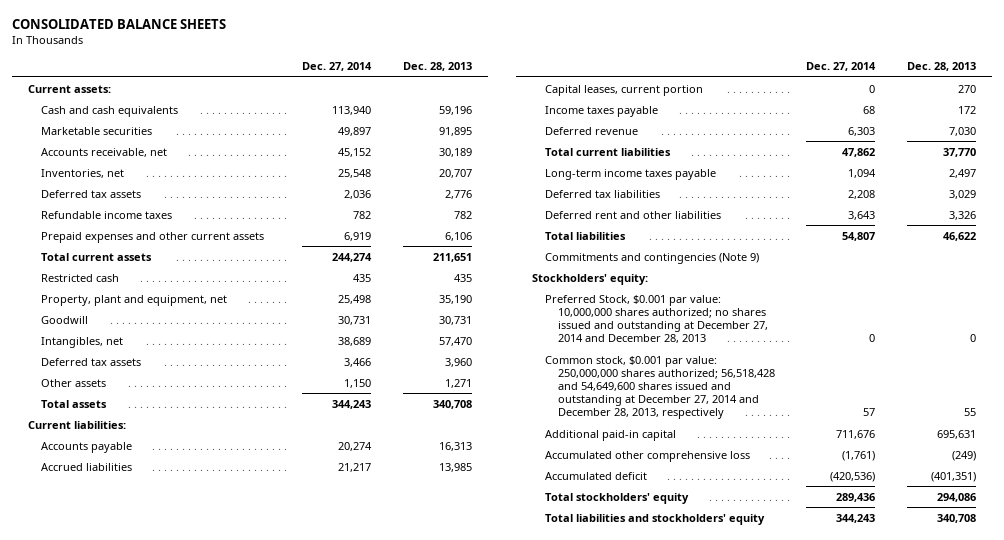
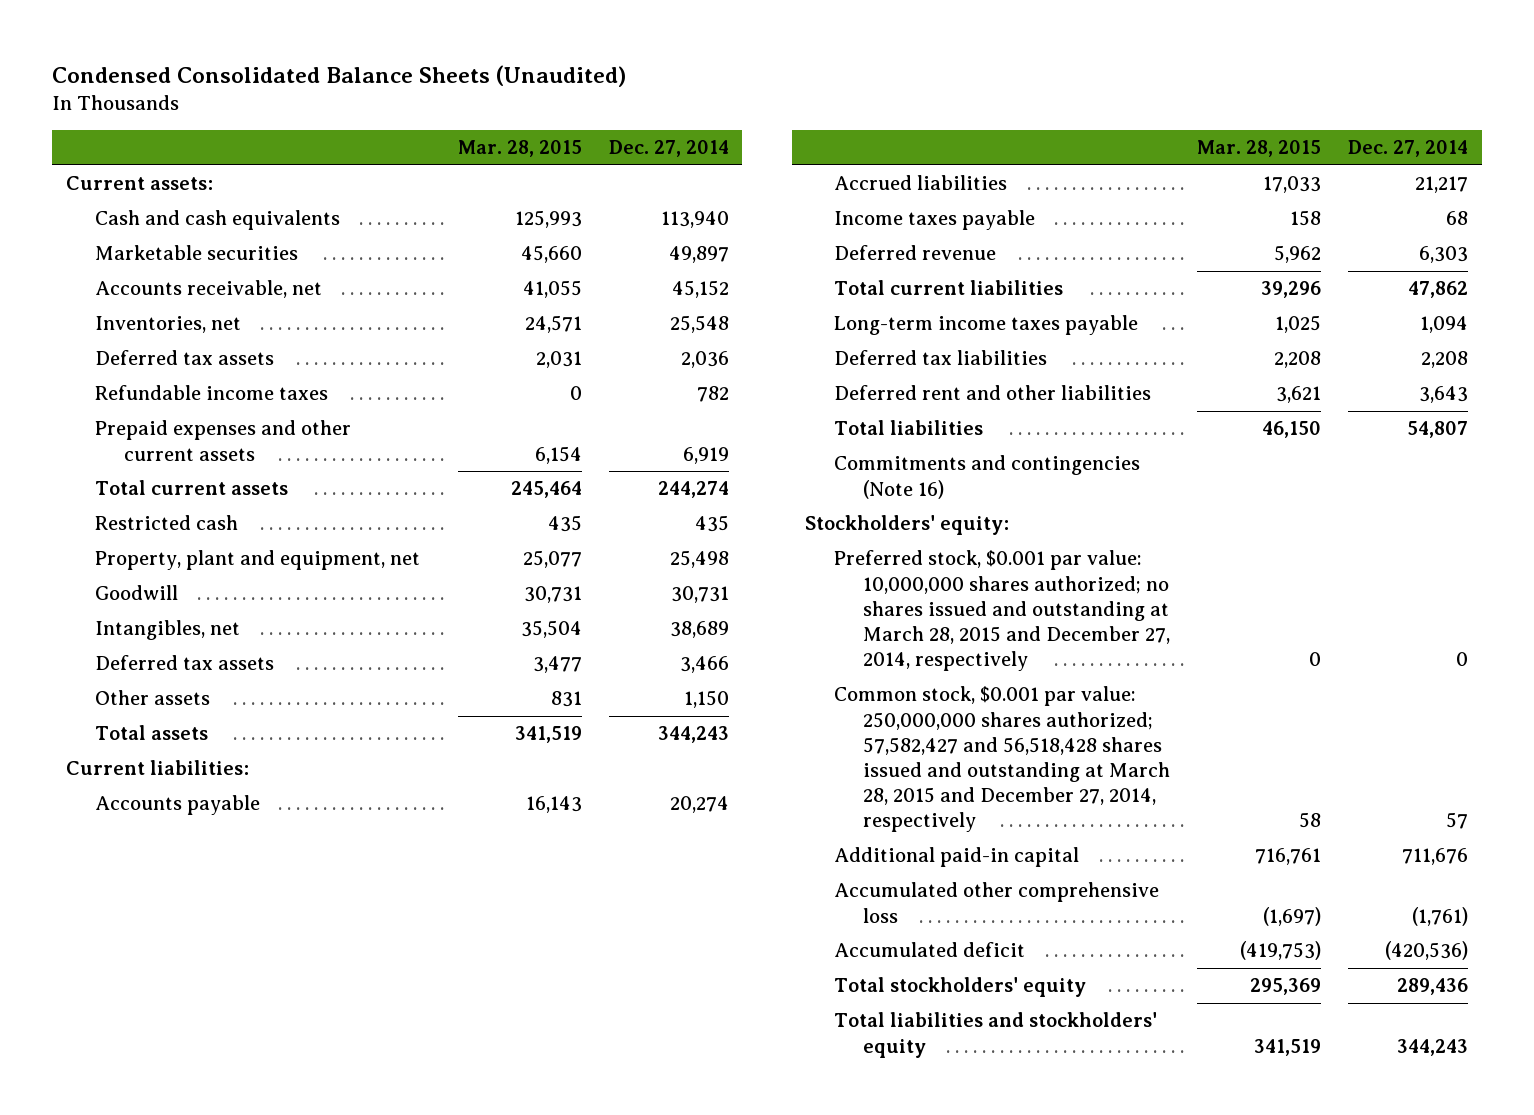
[11,19,226,30] CONSOLIDATED BALANCE SHEETS -> [52,65,627,88] Condensed Consolidated Balance Sheets (Unaudited)
[403,62,473,72] Dec. 28, 2013 -> none
none -> [457,140,582,158] Mar. 28, 2015
[544,84,703,96] Capital leases, current portion -> none
[544,252,759,264] Commitments and contingencies (Note 9) -> [834,455,1141,499] Commitments and contingencies (Note 16)
[544,294,768,344] Preferred Stock, $0.001 par value: 10,000,000 shares authorized; no shares issued and outstanding at December 27, 2014 and December 28, 2013 -> [834,550,1171,672] Preferred stock, $0.001 par value: 10,000,000 shares authorized; no shares issued and outstanding at March 28, 2015 and December 27, 2014, respectively
[544,355,775,420] Common stock, $0.001 par value: 250,000,000 shares authorized; 56,518,428 and 54,649,600 shares issued and outstanding at December 27, 2014 and December 28, 2013, respectively -> [834,686,1171,833] Common stock, $0.001 par value: 250,000,000 shares authorized; 57,582,427 and 56,518,428 shares issued and outstanding at March 28, 2015 and December 27, 2014, respectively

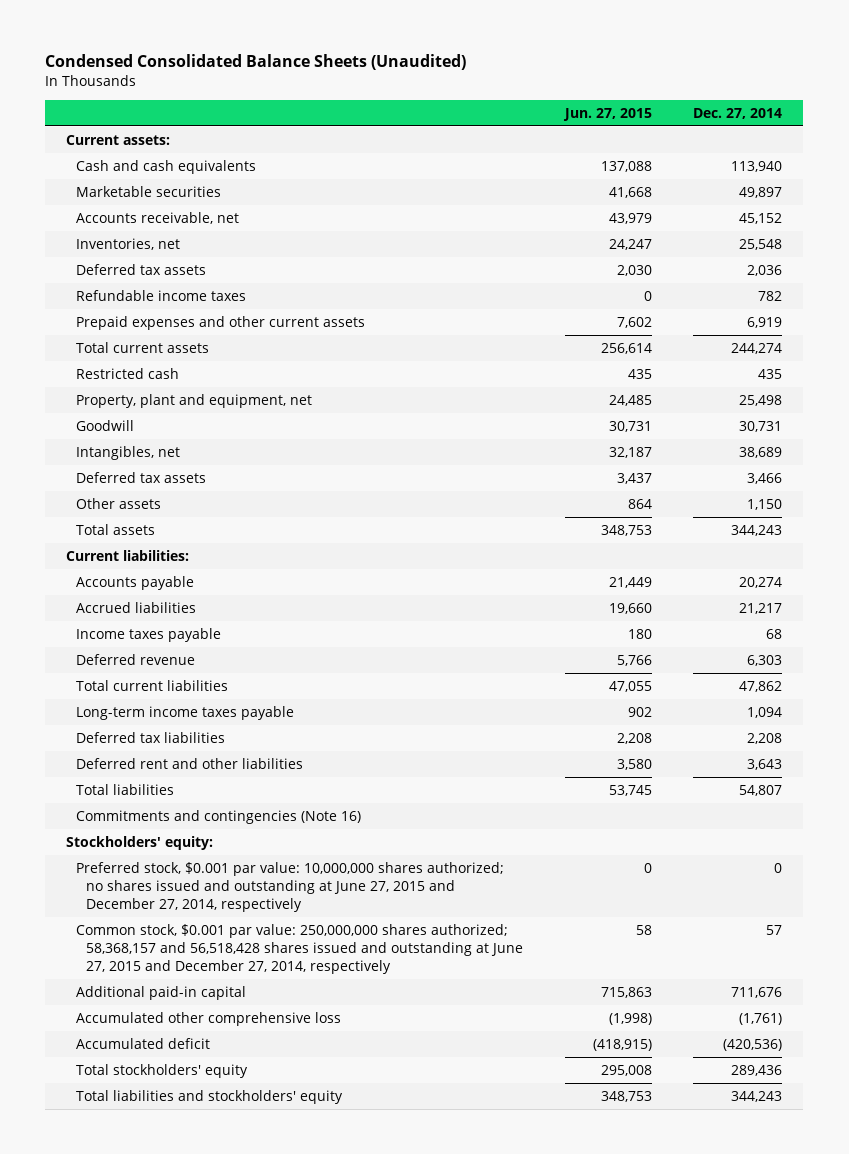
[457,140,582,158] Mar. 28, 2015 -> none
none -> [562,107,652,121] Jun. 27, 2015
[834,550,1171,672] Preferred stock, $0.001 par value: 10,000,000 shares authorized; no shares issued and outstanding at March 28, 2015 and December 27, 2014, respectively -> [76,862,505,913] Preferred stock, $0.001 par value: 10,000,000 shares authorized; no shares issued and outstanding at June 27, 2015 and December 27, 2014, respectively
[834,686,1171,833] Common stock, $0.001 par value: 250,000,000 shares authorized; 57,582,427 and 56,518,428 shares issued and outstanding at March 28, 2015 and December 27, 2014, respectively -> [76,924,523,975] Common stock, $0.001 par value: 250,000,000 shares authorized; 58,368,157 and 56,518,428 shares issued and outstanding at June 27, 2015 and December 27, 2014, respectively

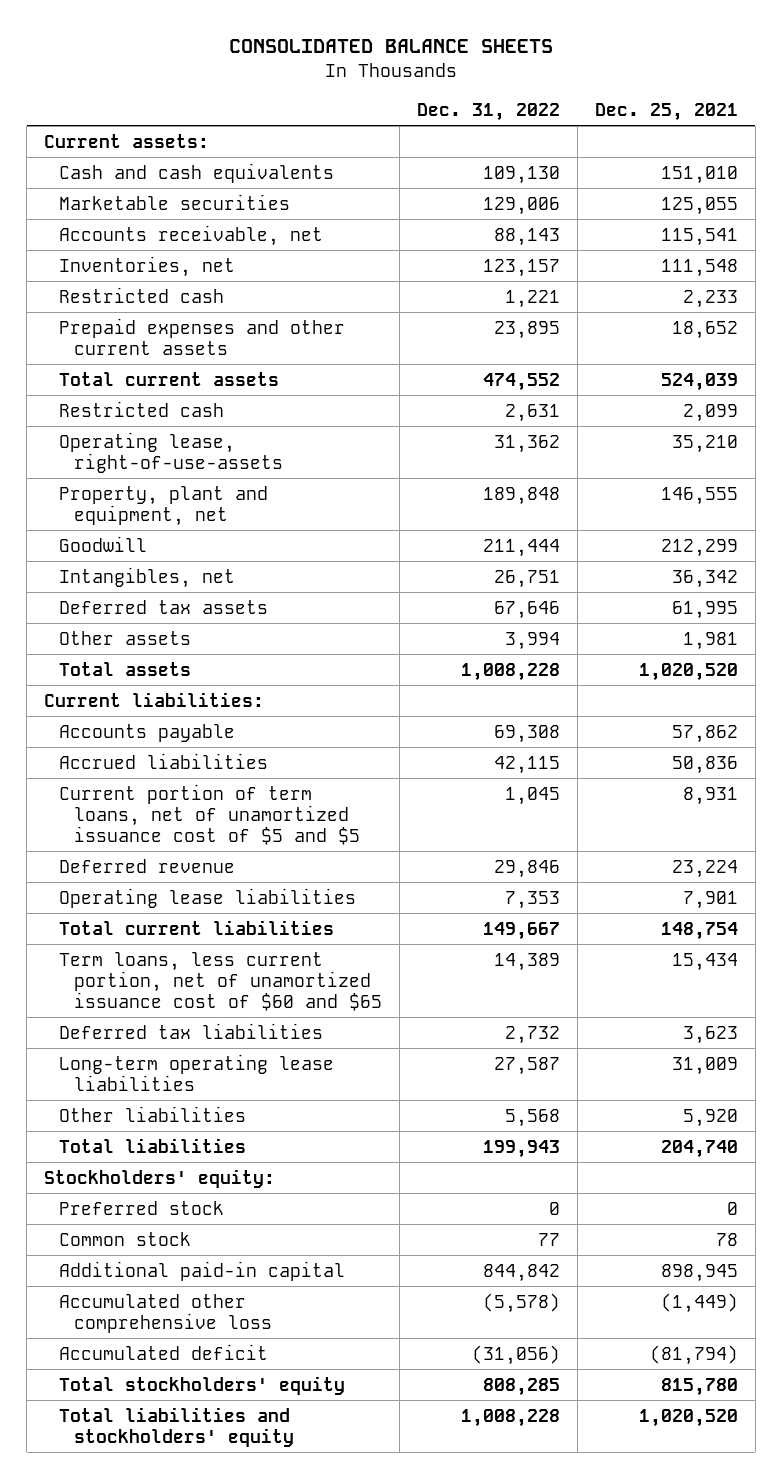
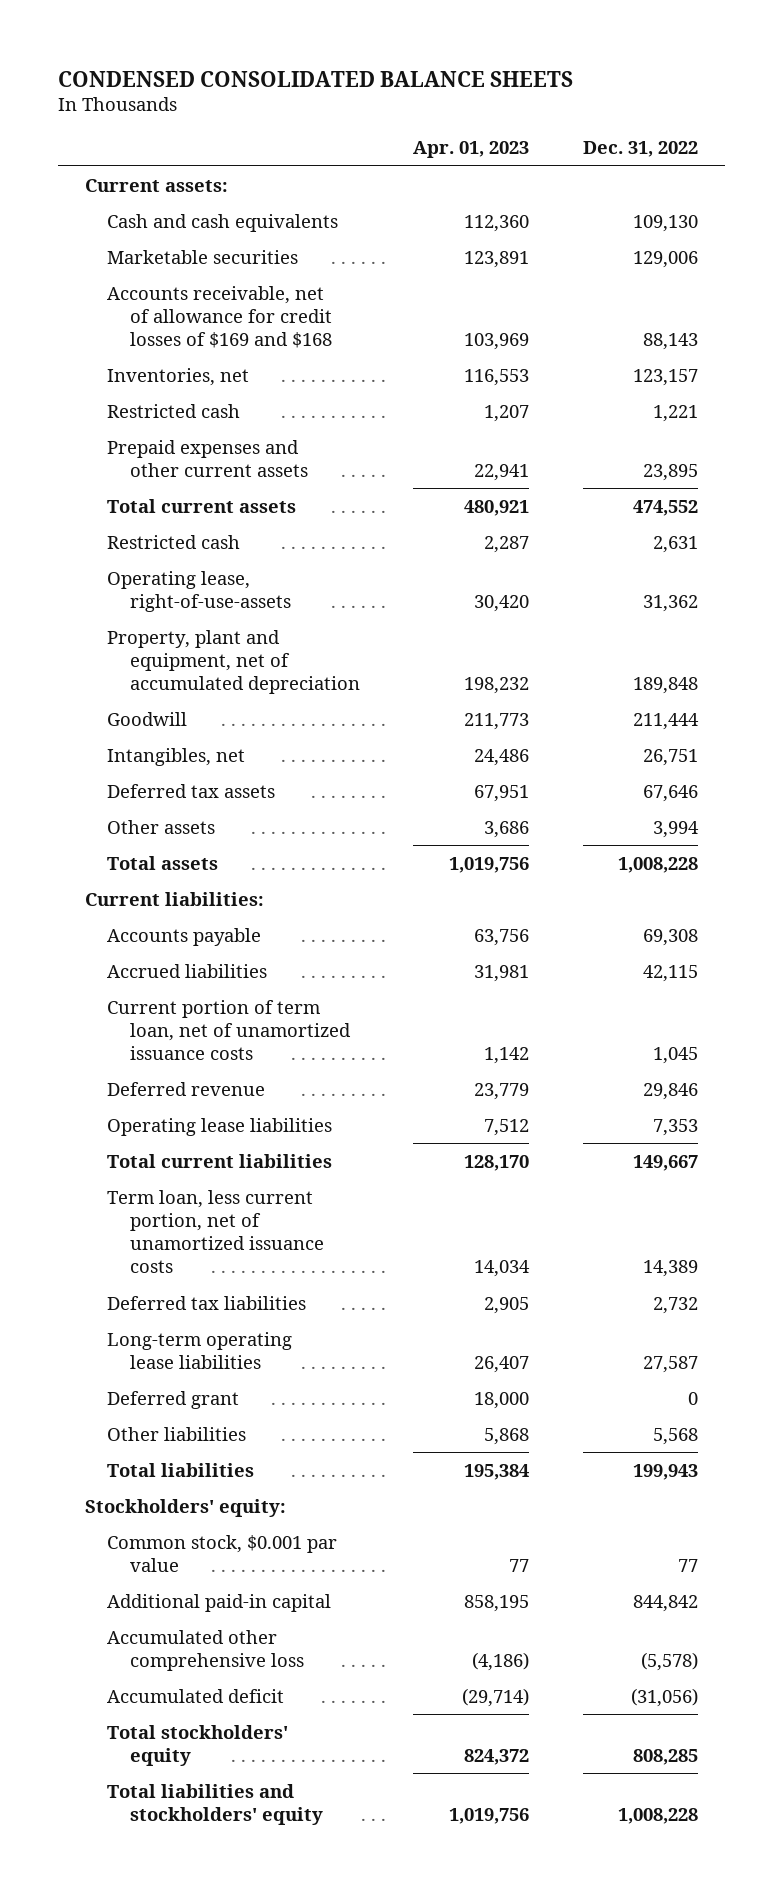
[228,39,553,54] CONSOLIDATED BALANCE SHEETS -> [57,70,573,87] CONDENSED CONSOLIDATED BALANCE SHEETS
[594,102,738,121] Dec. 25, 2021 -> none
none -> [413,141,530,159] Apr. 01, 2023
[58,224,323,246] Accounts receivable, net -> [107,285,332,349] Accounts receivable, net of allowance for credit losses of $169 and $168
[58,485,268,526] Property, plant and equipment, net -> [107,629,360,695] Property, plant and equipment, net of accumulated depreciation
[58,783,360,846] Current portion of term loans, net of unamortized issuance cost of $5 and $5 -> [107,999,351,1061] Current portion of term loan, net of unamortized issuance costs
[58,951,382,1012] Term loans, less current portion, net of unamortized issuance cost of $60 and $65 -> [107,1189,324,1274] Term loan, less current portion, net of unamortized issuance costs
none -> [107,1390,240,1409] Deferred grant
[58,1200,224,1215] Preferred stock -> none
[58,1231,191,1246] Common stock -> [107,1534,338,1572] Common stock, $0.001 par value

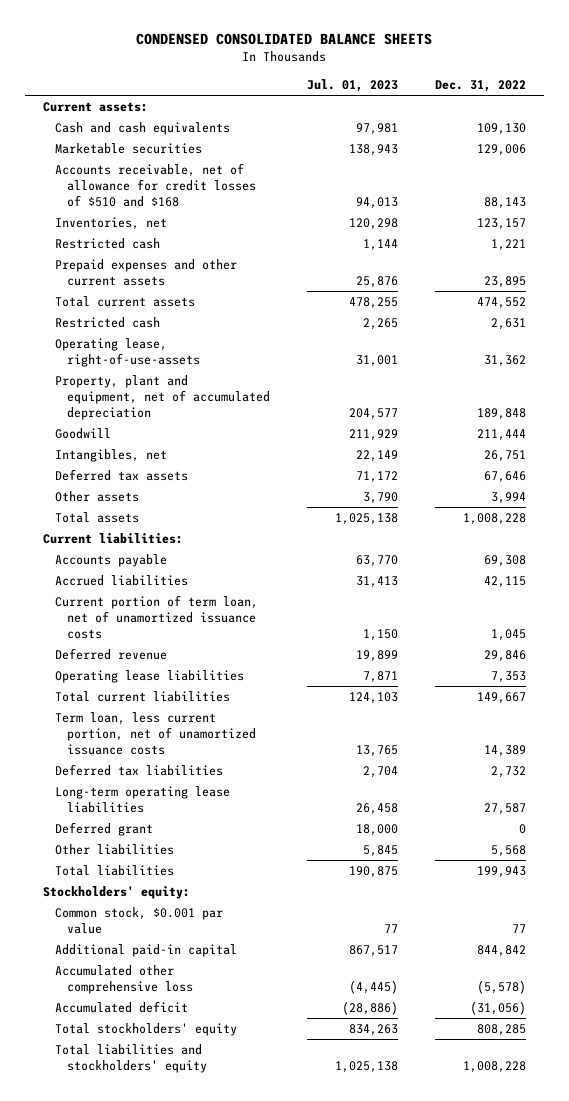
[413,141,530,159] Apr. 01, 2023 -> none
none -> [307,78,399,92] Jul. 01, 2023
[107,285,332,349] Accounts receivable, net of allowance for credit losses of $169 and $168 -> [55,163,257,207] Accounts receivable, net of allowance for credit losses of $510 and $168

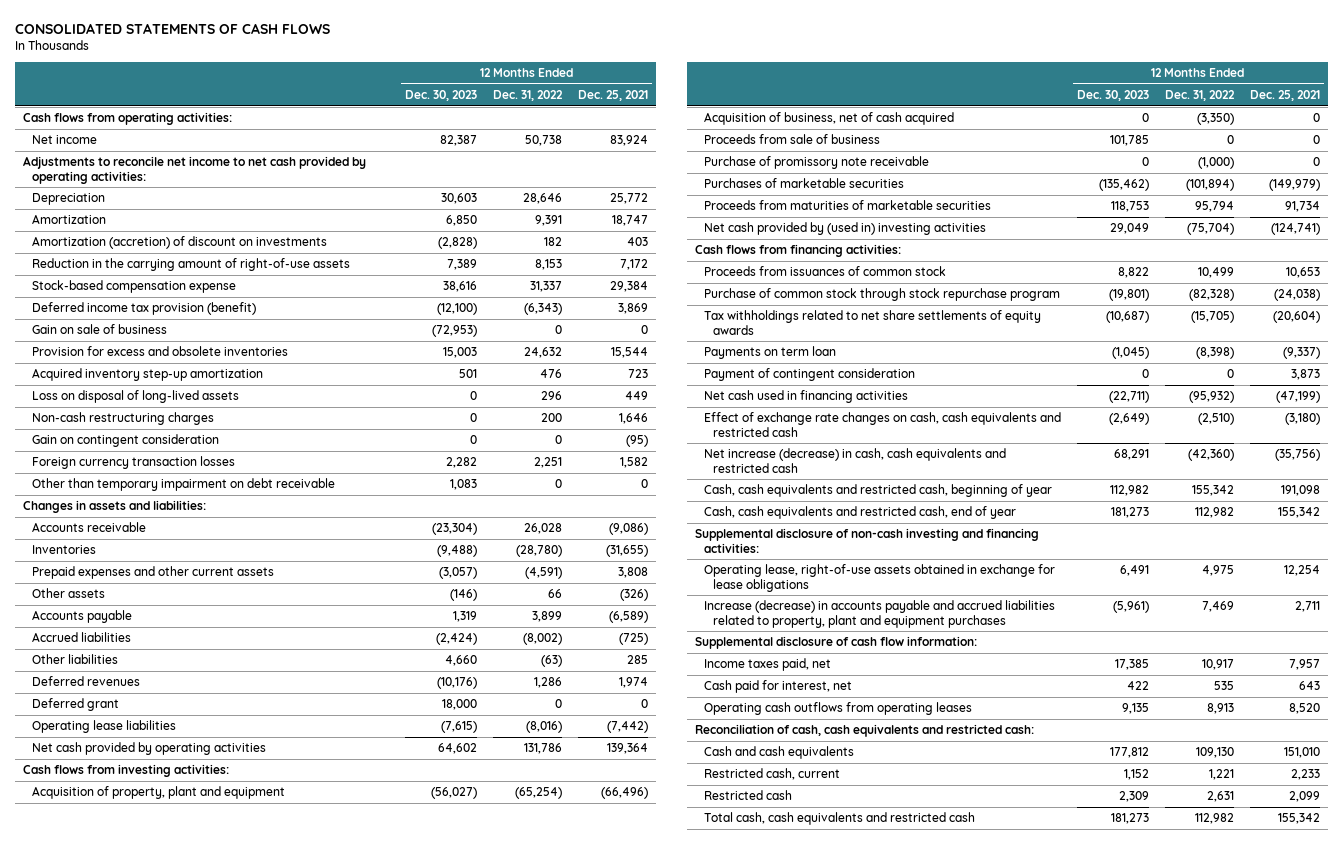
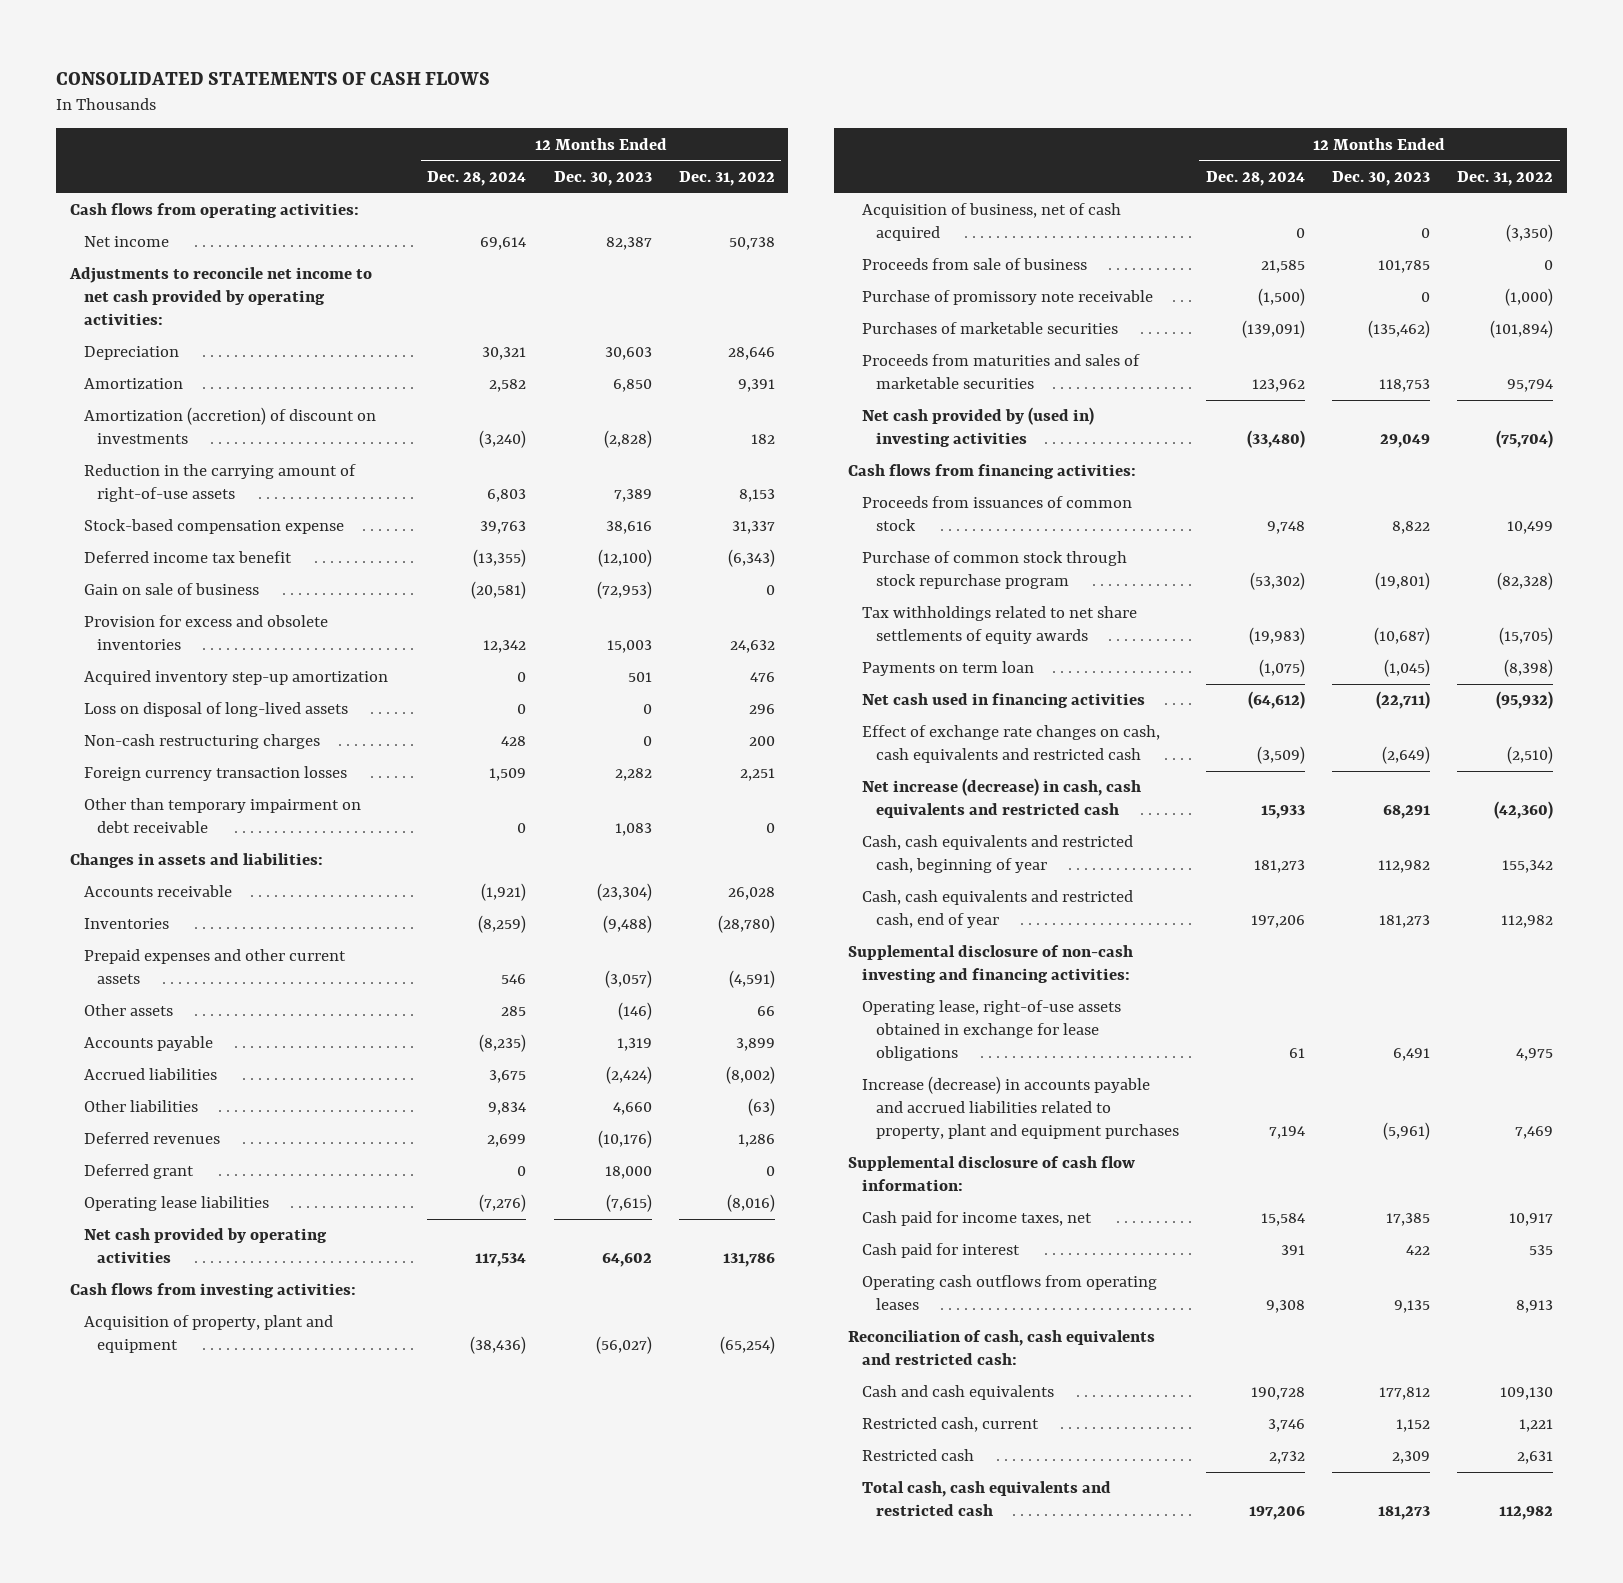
[578,90,649,102] Dec. 25, 2021 -> none
none -> [427,170,527,186] Dec. 28, 2024
[32,302,257,316] Deferred income tax provision (benefit) -> [83,551,292,564] Deferred income tax benefit
[32,434,220,448] Gain on contingent consideration -> none
[703,200,991,211] Proceeds from maturities of marketable securities -> [861,354,1140,390] Proceeds from maturities and sales of marketable securities
[703,368,915,382] Payment of contingent consideration -> none
[703,658,831,672] Income taxes paid, net -> [861,1211,1092,1227] Cash paid for income taxes, net
[703,680,852,694] Cash paid for interest, net -> [861,1243,1020,1259] Cash paid for interest

